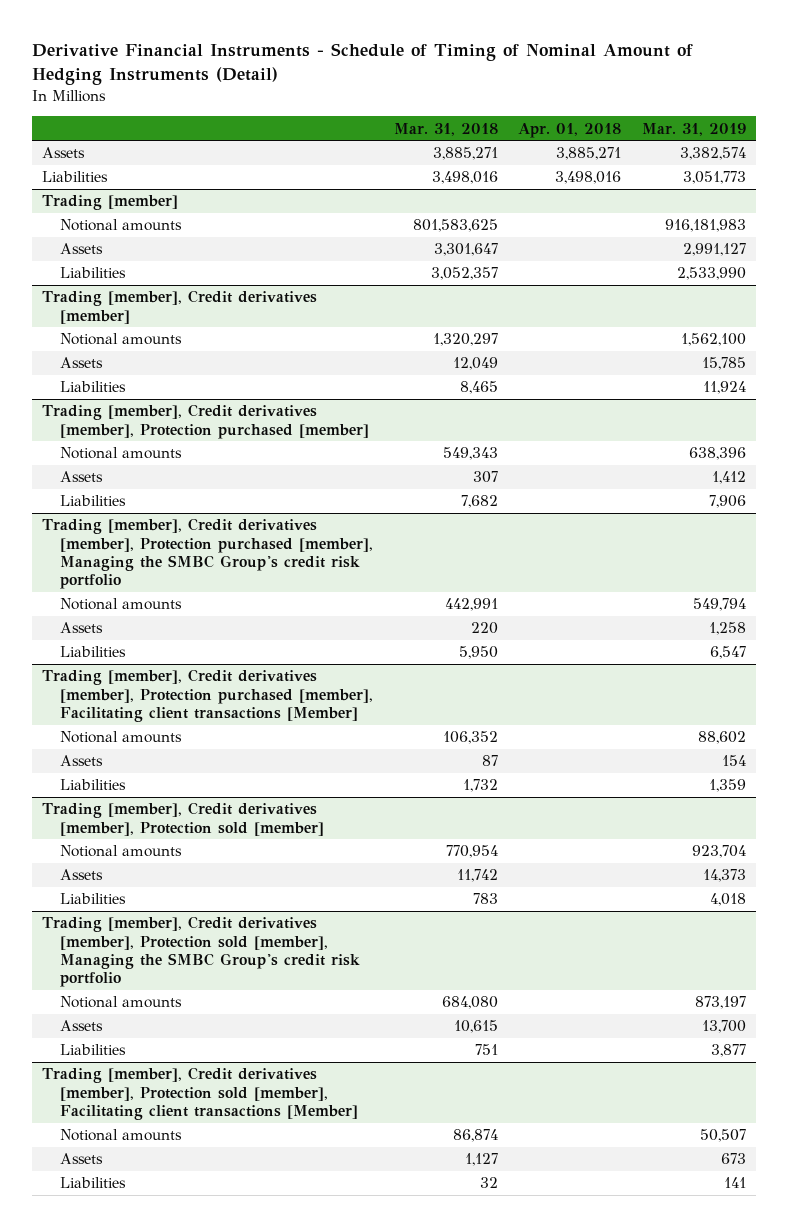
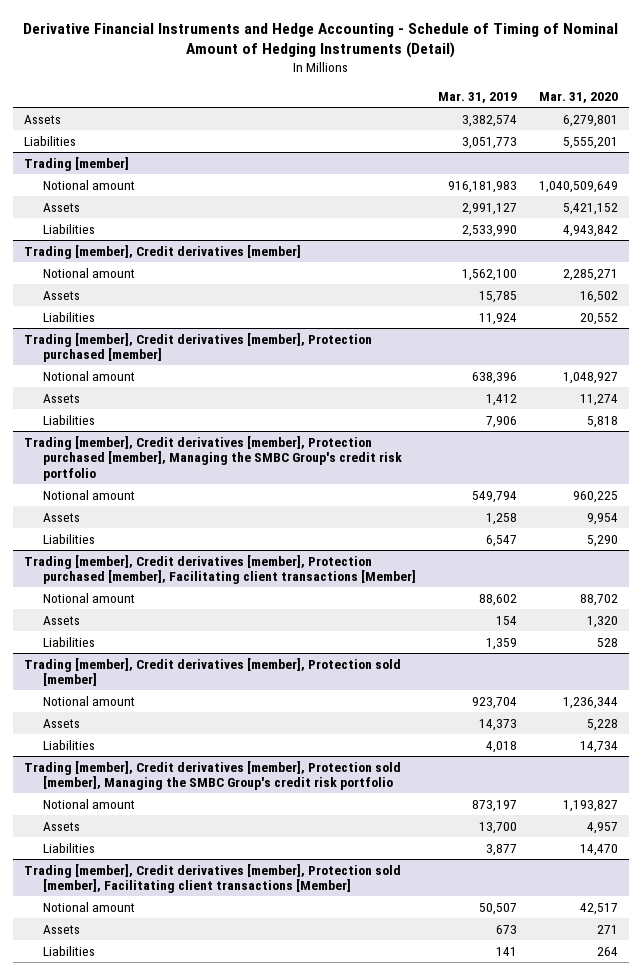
[32,43,694,86] Derivative Financial Instruments - Schedule of Timing of Nominal Amount of Hedging Instruments (Detail) -> [22,22,618,59] Derivative Financial Instruments and Hedge Accounting - Schedule of Timing of Nominal Amount of Hedging Instruments (Detail)
[393,122,498,136] Mar. 31, 2018 -> none
[518,122,622,138] Apr. 01, 2018 -> none
none -> [538,92,618,104] Mar. 31, 2020
[59,219,182,232] Notional amounts -> [43,179,136,190] Notional amount
[59,333,182,346] Notional amounts -> [43,267,136,278] Notional amount
[59,447,182,460] Notional amounts -> [43,370,136,381] Notional amount
[59,598,182,611] Notional amounts -> [43,489,136,500] Notional amount
[59,731,182,744] Notional amounts -> [43,592,136,603] Notional amount
[59,845,182,858] Notional amounts -> [43,695,136,706] Notional amount
[59,996,182,1009] Notional amounts -> [43,798,136,809] Notional amount
[59,1129,182,1142] Notional amounts -> [43,901,136,912] Notional amount

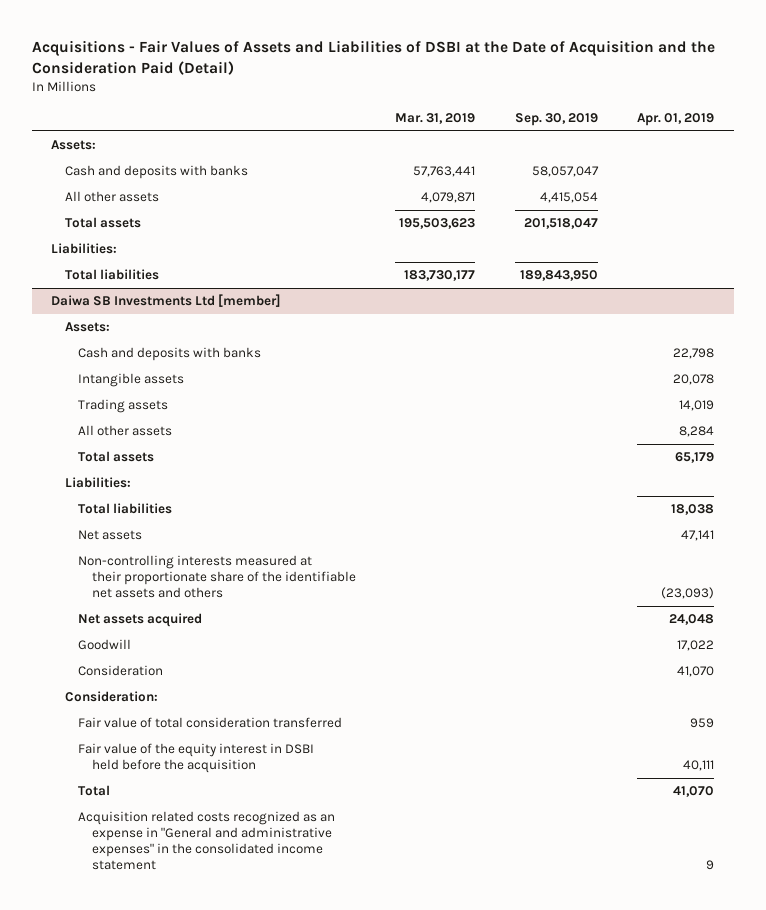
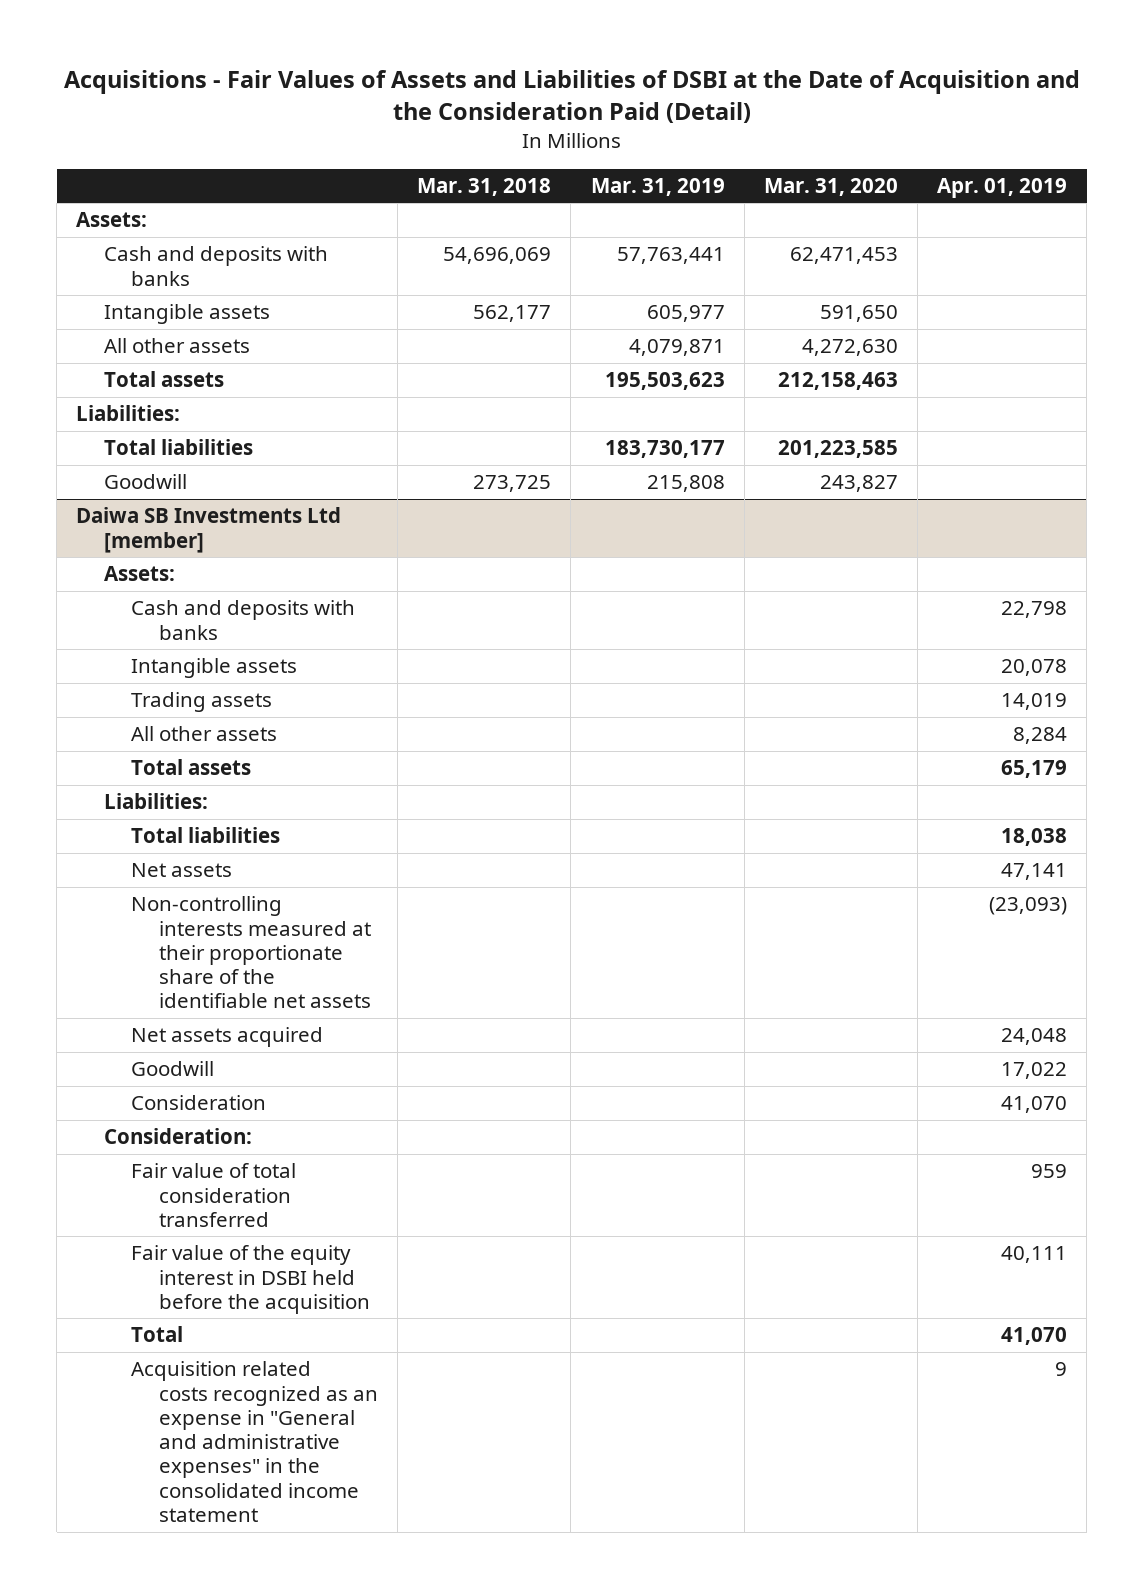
[514,113,598,127] Sep. 30, 2019 -> none
none -> [417,177,552,196] Mar. 31, 2018
none -> [763,177,898,196] Mar. 31, 2020
none -> [103,304,270,325] Intangible assets
none -> [103,474,187,490] Goodwill
[78,555,356,598] Non-controlling interests measured at their proportionate share of the identifiable net assets and others -> [131,896,372,1009] Non-controlling interests measured at their proportionate share of the identifiable net assets

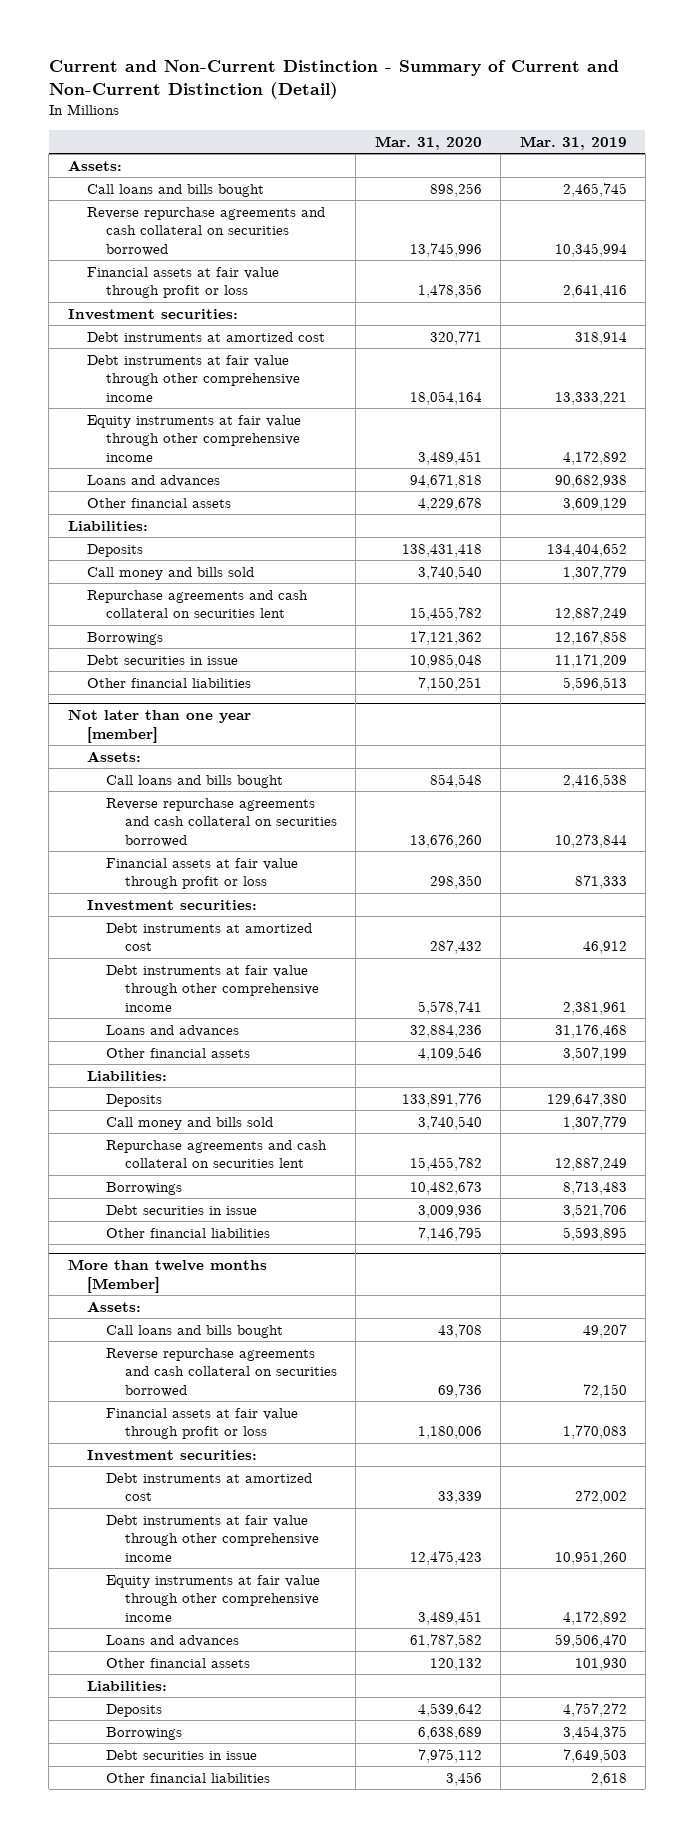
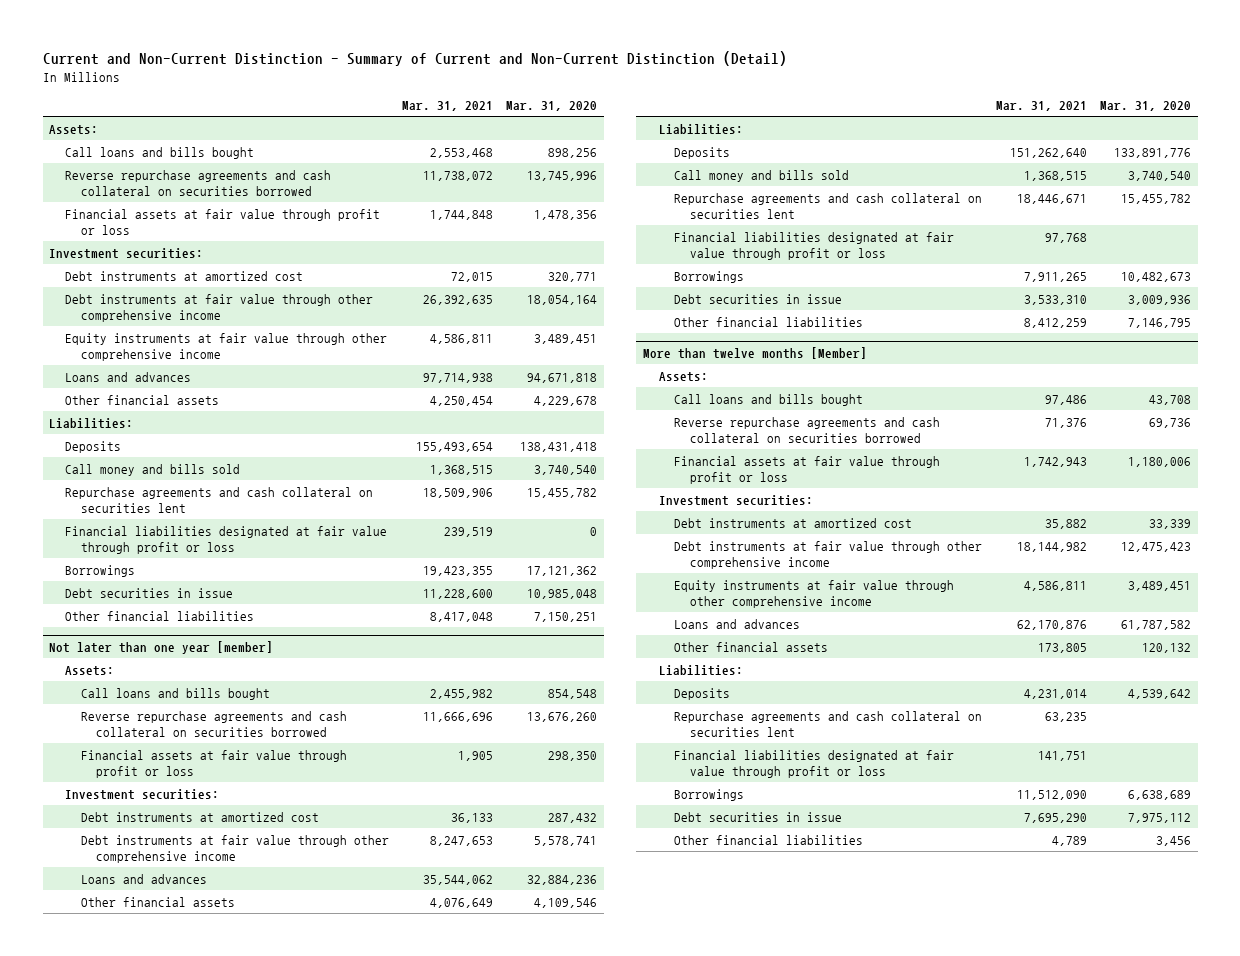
[519,135,627,150] Mar. 31, 2019 -> none
none -> [401,101,493,112] Mar. 31, 2021
none -> [64,525,387,555] Financial liabilities designated at fair value through profit or loss
none -> [674,231,955,261] Financial liabilities designated at fair value through profit or loss
none -> [674,710,983,738] Repurchase agreements and cash collateral on securities lent
none -> [674,749,955,779] Financial liabilities designated at fair value through profit or loss

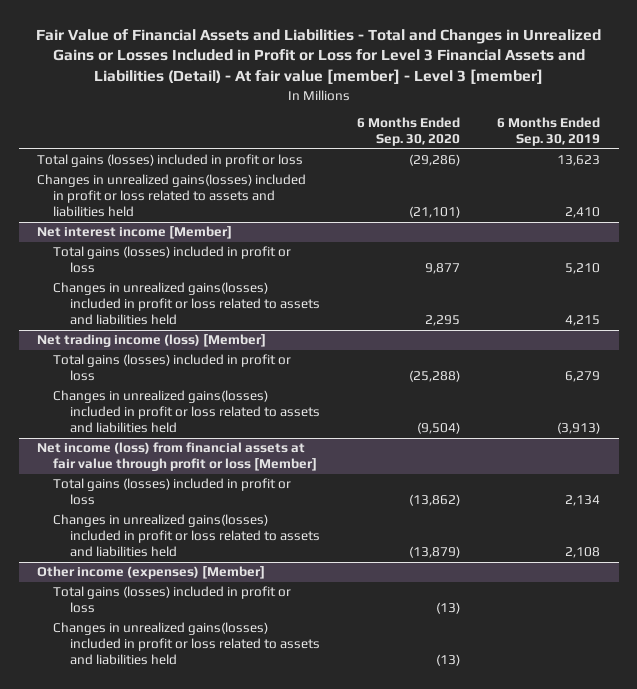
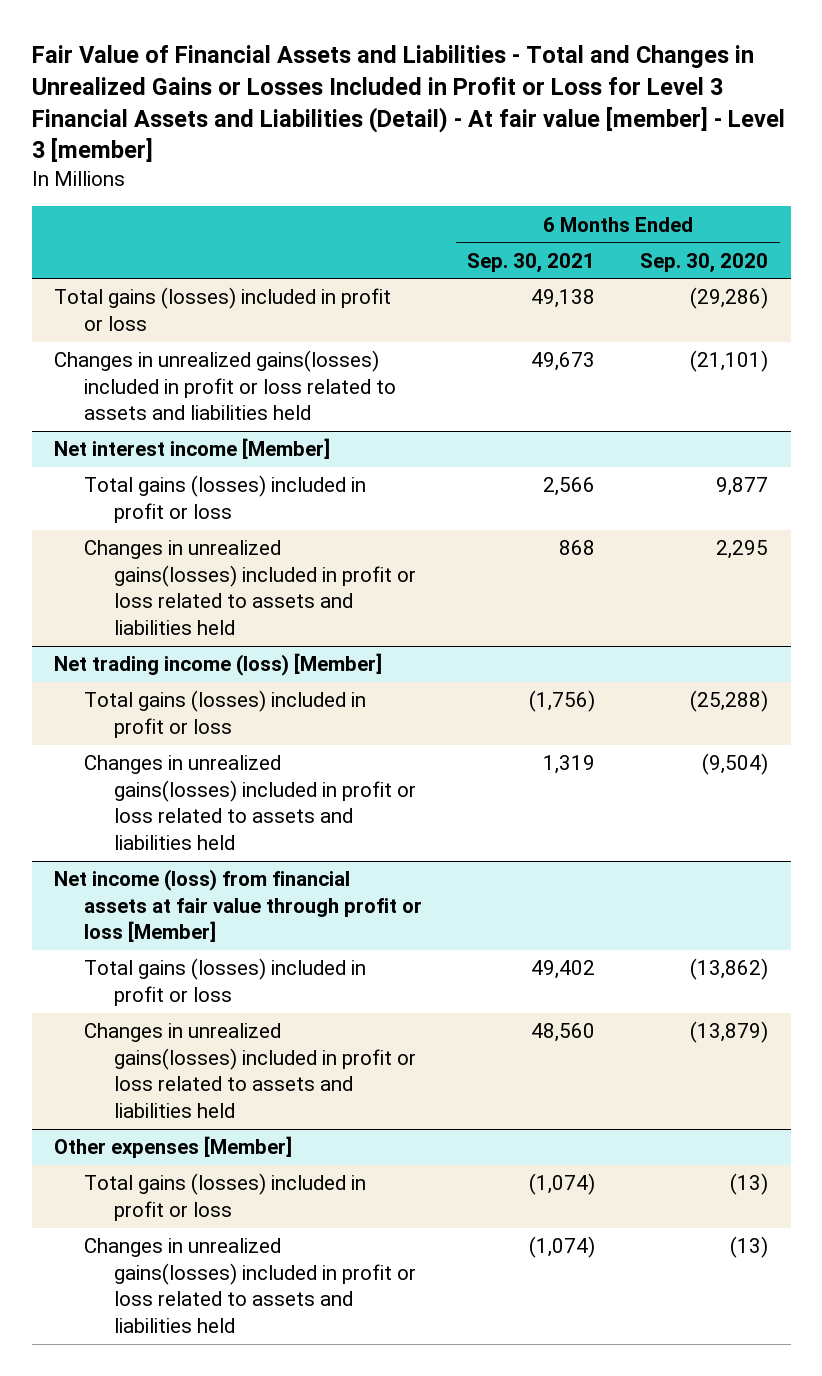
[496,117,600,147] 6 Months Ended Sep. 30, 2019 -> none
none -> [467,252,596,273] Sep. 30, 2021
[37,566,266,580] Other income (expenses) [Member] -> [54,1136,293,1159] Other expenses [Member]

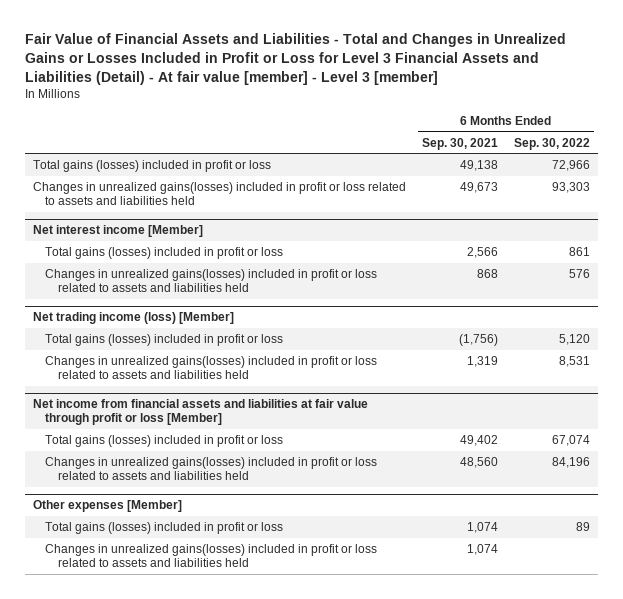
[640,252,769,273] Sep. 30, 2020 -> none
none -> [513,137,590,150] Sep. 30, 2022
[54,869,423,943] Net income (loss) from financial assets at fair value through profit or loss [Member] -> [33,398,369,426] Net income from financial assets and liabilities at fair value through profit or loss [Member]
[529,1173,596,1196] (1,074) -> [466,521,498,533] 1,074
[529,1236,596,1259] (1,074) -> [466,543,498,555] 1,074

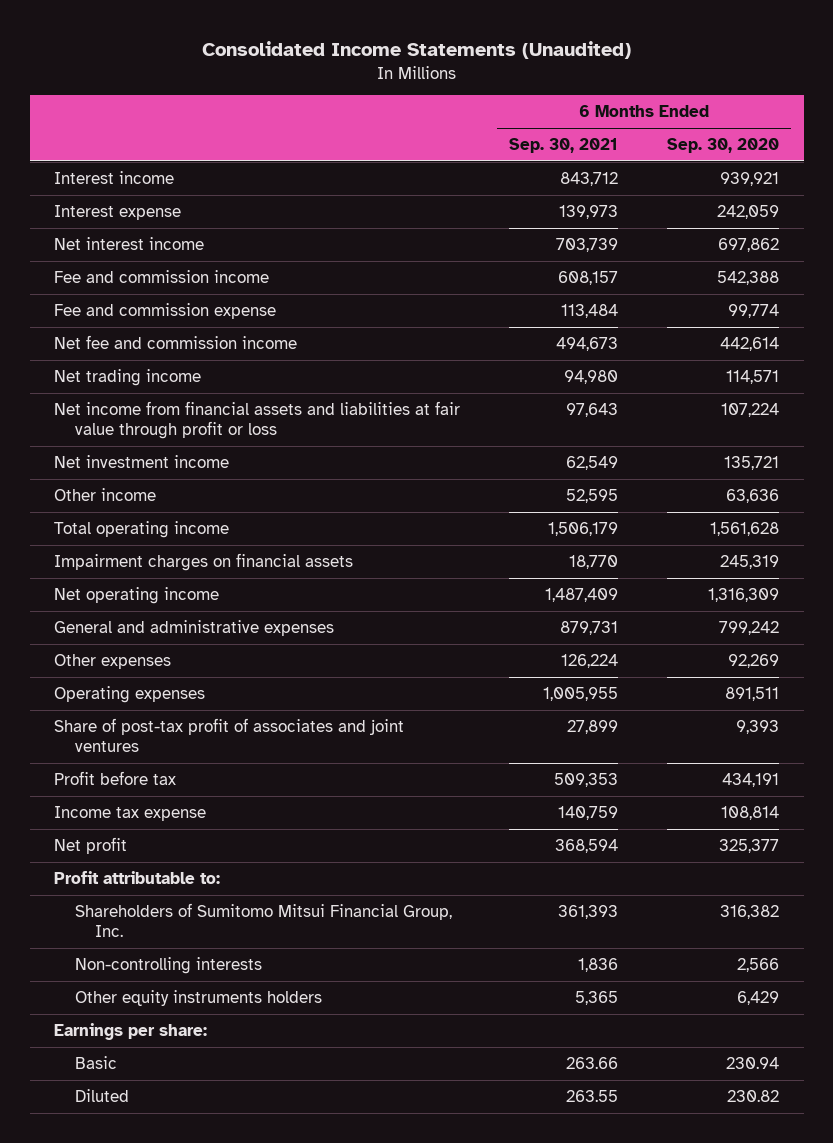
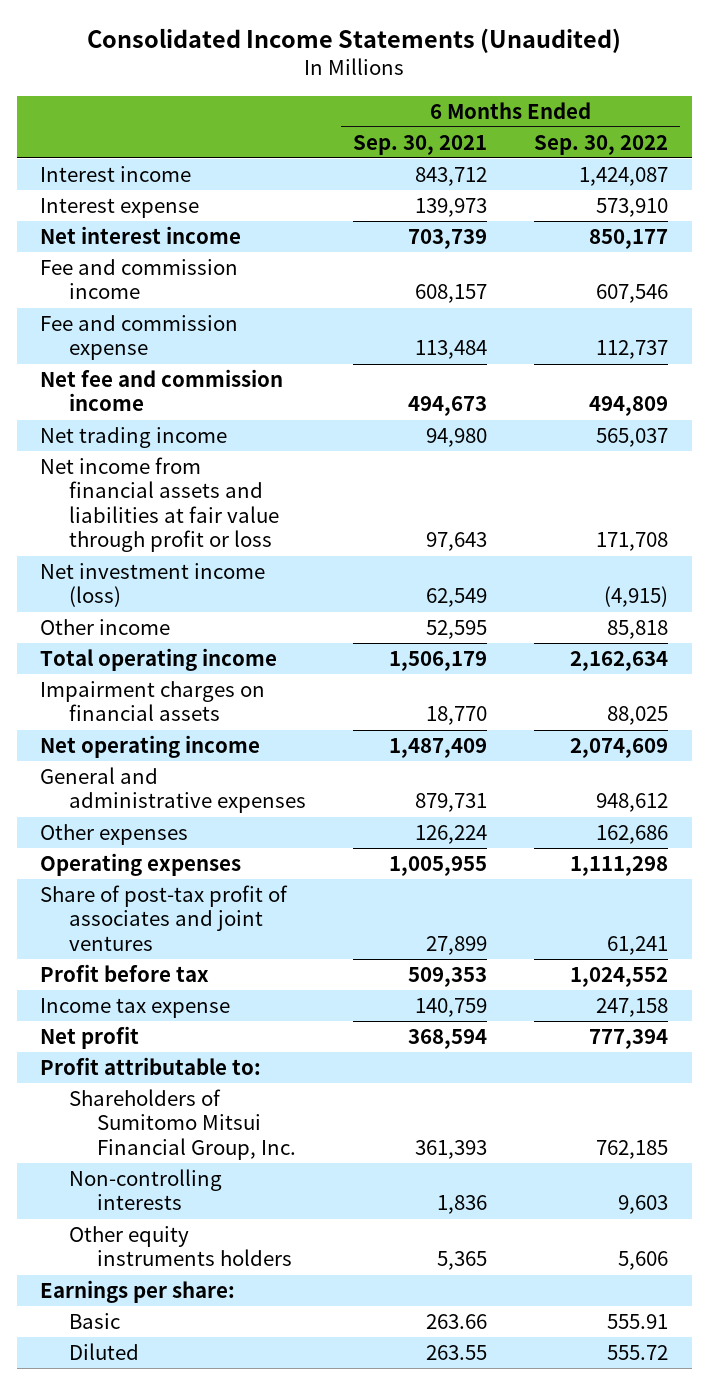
[667,138,780,154] Sep. 30, 2020 -> none
none -> [534,134,669,155] Sep. 30, 2022
[54,455,230,469] Net investment income -> [40,562,266,608] Net investment income (loss)

